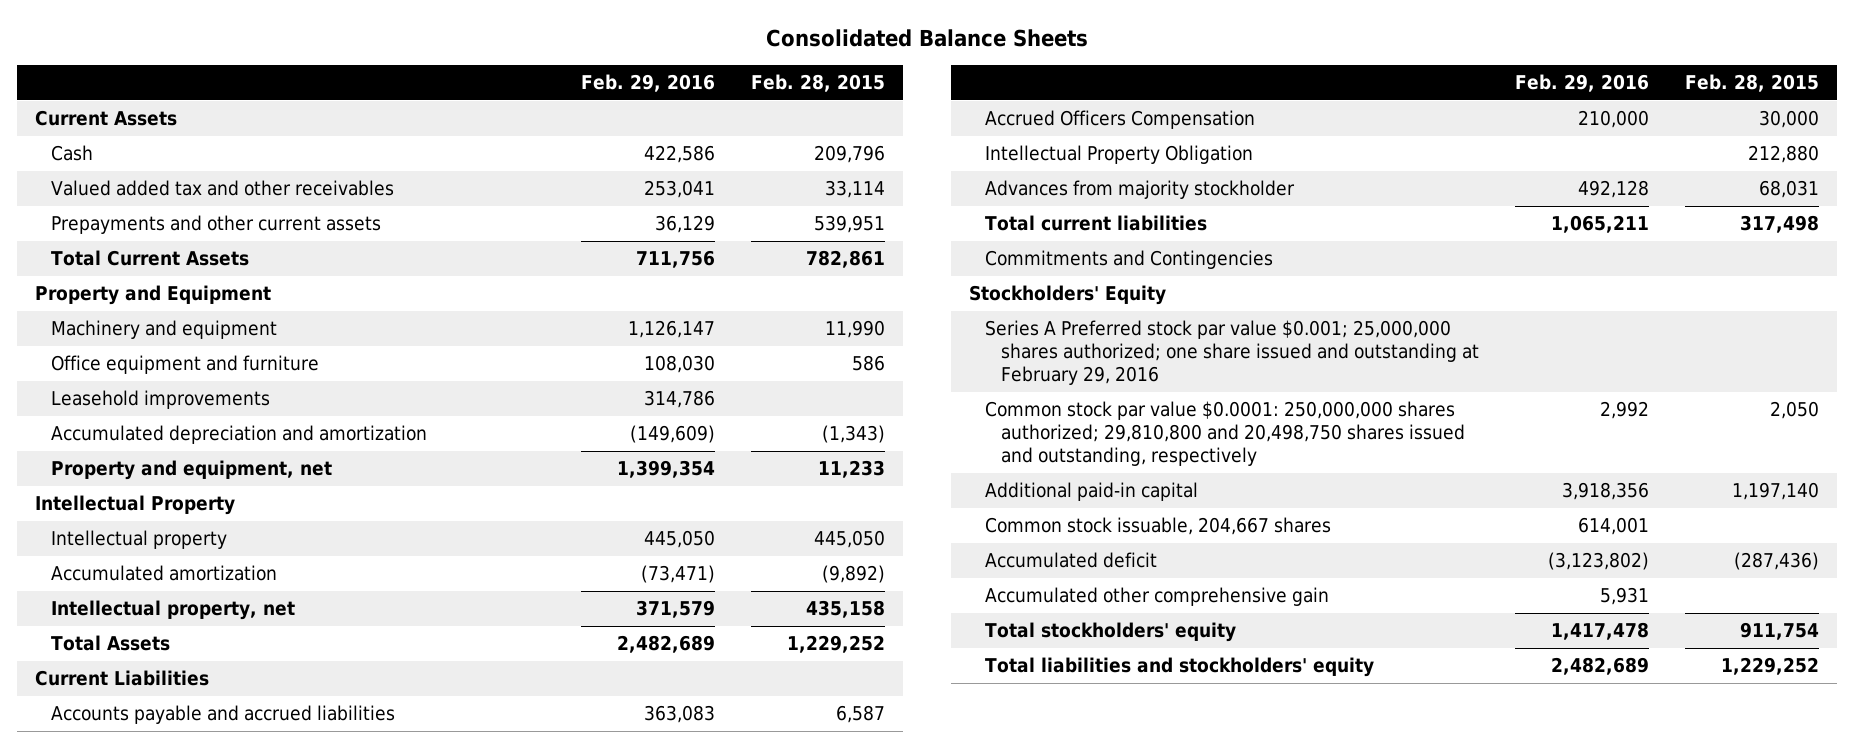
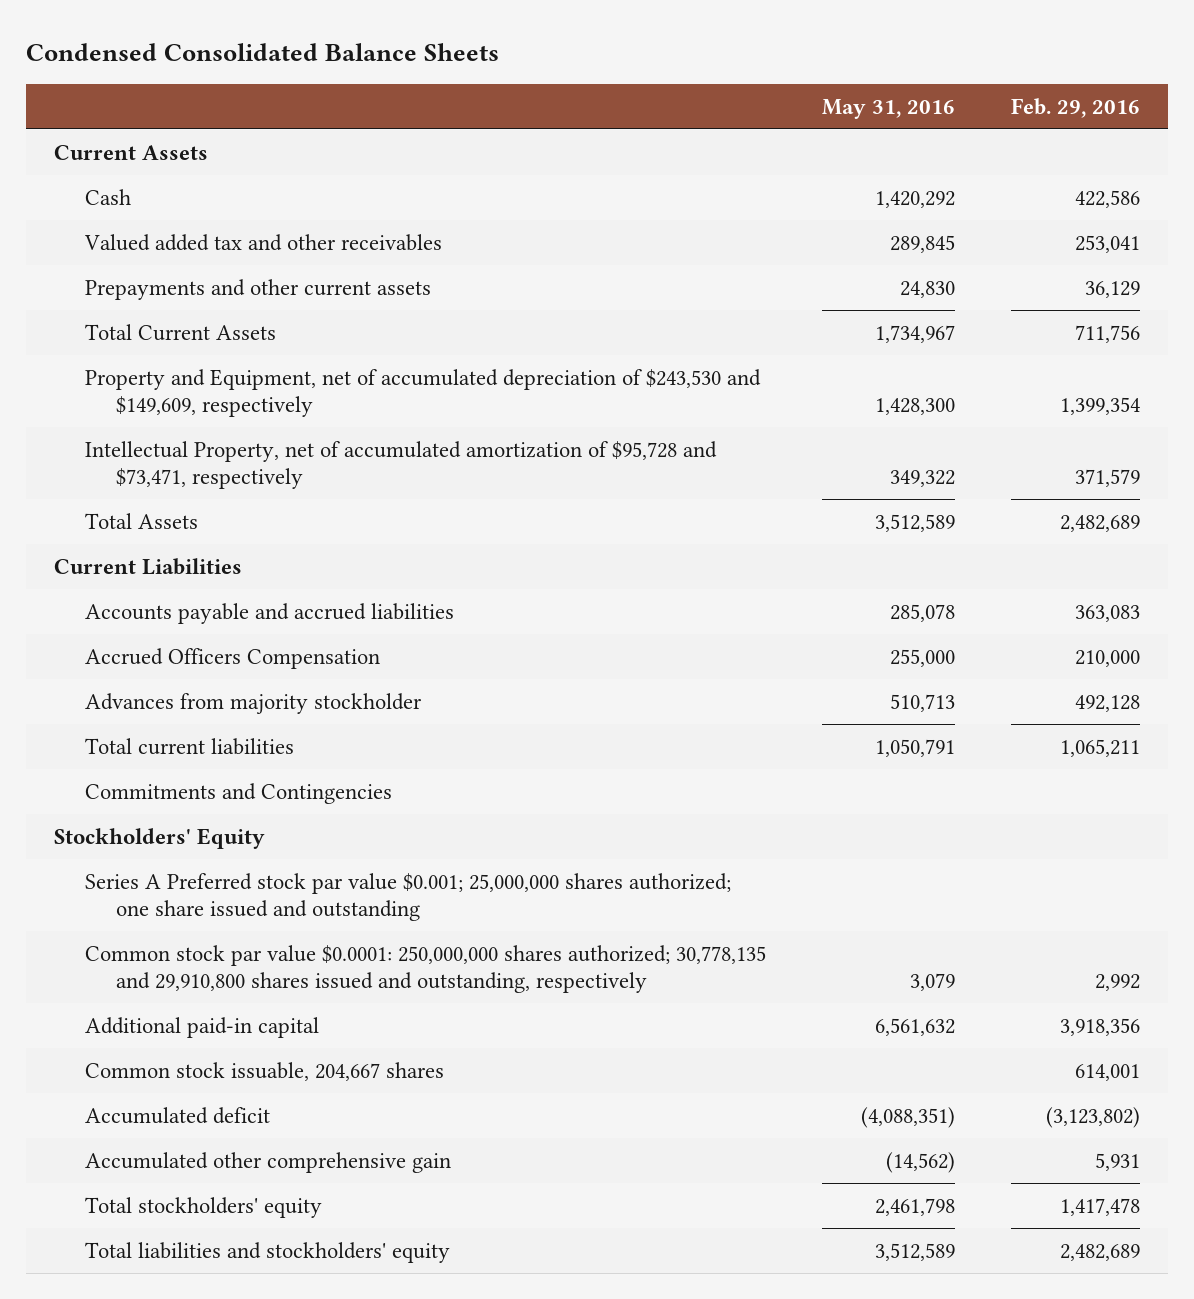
[766,29,1089,48] Consolidated Balance Sheets -> [26,43,500,62] Condensed Consolidated Balance Sheets
[751,74,886,93] Feb. 28, 2015 -> none
none -> [822,98,956,119] May 31, 2016
[34,285,271,306] Property and Equipment -> none
[50,320,277,340] Machinery and equipment -> none
[50,355,319,375] Office equipment and furniture -> none
[50,390,270,410] Leasehold improvements -> none
[50,425,427,445] Accumulated depreciation and amortization -> none
[34,495,235,516] Intellectual Property -> none
[50,530,227,550] Intellectual property -> none
[50,565,277,582] Accumulated amortization -> none
[50,460,332,481] Property and equipment, net -> [85,368,762,418] Property and Equipment, net of accumulated depreciation of $243,530 and $149,609, respectively
[50,600,295,621] Intellectual property, net -> [85,440,718,490] Intellectual Property, net of accumulated amortization of $95,728 and $73,471, respectively
[984,145,1253,165] Intellectual Property Obligation -> none
[984,320,1480,386] Series A Preferred stock par value $0.001; 25,000,000 shares authorized; one share issued and outstanding at February 29, 2016 -> [85,872,732,922] Series A Preferred stock par value $0.001; 25,000,000 shares authorized; one share issued and outstanding
[984,401,1466,467] Common stock par value $0.0001: 250,000,000 shares authorized; 29,810,800 and 20,498,750 shares issued and outstanding, respectively -> [85,944,767,994] Common stock par value $0.0001: 250,000,000 shares authorized; 30,778,135 and 29,910,800 shares issued and outstanding, respectively

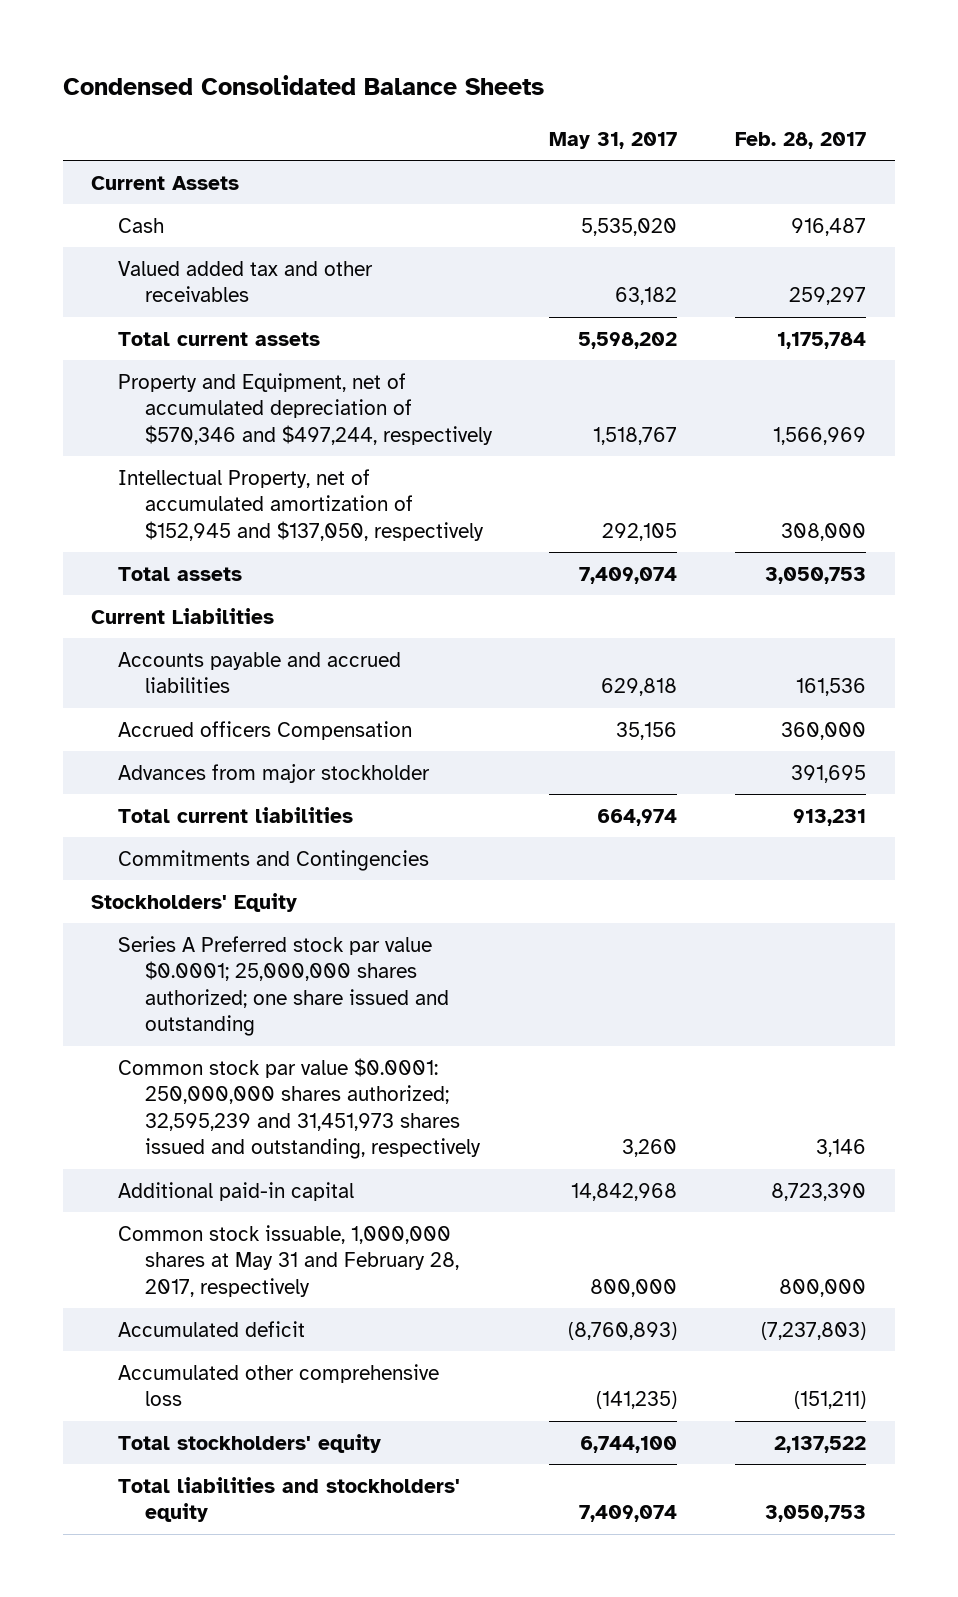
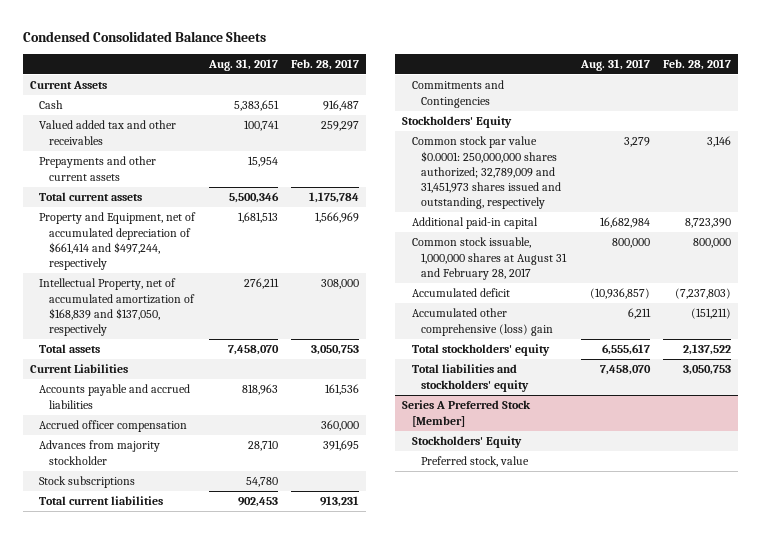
[549,131,678,149] May 31, 2017 -> none
none -> [207,58,278,71] Aug. 31, 2017
none -> [39,156,157,181] Prepayments and other current assets
[117,372,493,445] Property and Equipment, net of accumulated depreciation of $570,346 and $497,244, respectively -> [39,212,197,270] Property and Equipment, net of accumulated depreciation of $661,414 and $497,244, respectively
[117,468,484,541] Intellectual Property, net of accumulated amortization of $152,945 and $137,050, respectively -> [39,278,196,336] Intellectual Property, net of accumulated amortization of $168,839 and $137,050, respectively
[117,720,412,740] Accrued officers Compensation -> [39,420,188,433] Accrued officer compensation
[117,763,430,783] Advances from major stockholder -> [39,440,161,465] Advances from majority stockholder
none -> [39,476,136,489] Stock subscriptions
[117,935,449,1037] Series A Preferred stock par value $0.0001; 25,000,000 shares authorized; one share issued and outstanding -> none
[117,1057,481,1160] Common stock par value $0.0001: 250,000,000 shares authorized; 32,595,239 and 31,451,973 shares issued and outstanding, respectively -> [411,136,562,210] Common stock par value $0.0001: 250,000,000 shares authorized; 32,789,009 and 31,451,973 shares issued and outstanding, respectively
[117,1224,459,1297] Common stock issuable, 1,000,000 shares at May 31 and February 28, 2017, respectively -> [411,237,568,280] Common stock issuable, 1,000,000 shares at August 31 and February 28, 2017
[117,1363,439,1407] Accumulated other comprehensive loss -> [411,308,554,336] Accumulated other comprehensive (loss) gain
none -> [402,400,532,427] Series A Preferred Stock [Member]
none -> [411,436,522,449] Stockholders' Equity
none -> [421,456,530,468] Preferred stock, value

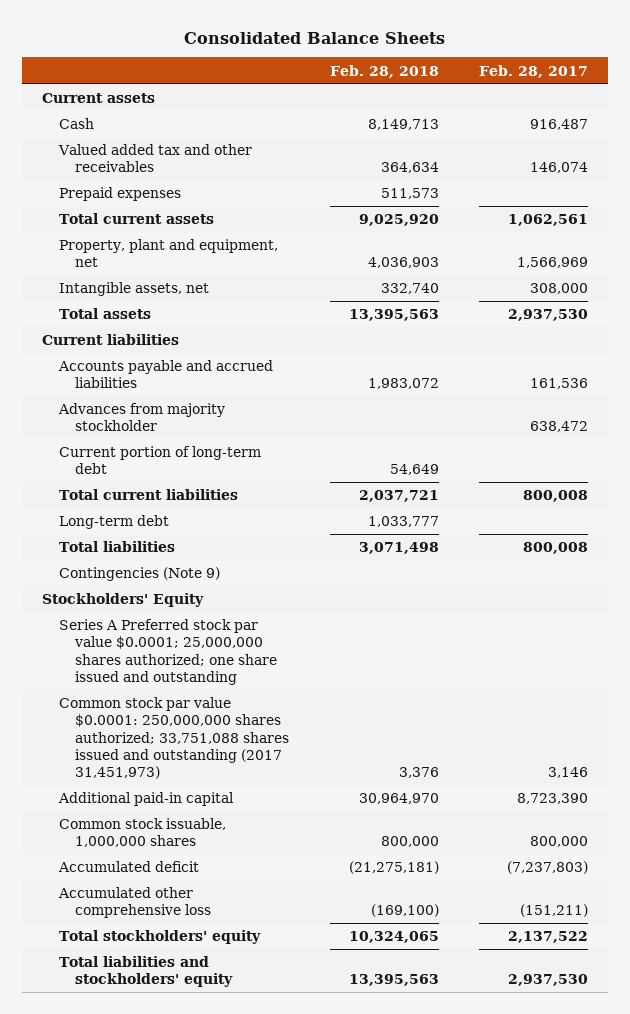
[23,30,267,42] Condensed Consolidated Balance Sheets -> [183,31,445,44] Consolidated Balance Sheets
[207,58,278,71] Aug. 31, 2017 -> none
none -> [329,64,439,78] Feb. 28, 2018
[29,81,107,90] Current Assets -> [41,93,155,104] Current assets
[320,121,359,132] 259,297 -> [529,162,588,174] 146,074
[39,156,157,181] Prepayments and other current assets -> [58,187,181,202] Prepaid expenses
[308,192,359,204] 1,175,784 -> [507,214,588,227] 1,062,561
[39,212,197,270] Property and Equipment, net of accumulated depreciation of $661,414 and $497,244, respectively -> [58,239,278,268] Property, plant and equipment, net
[39,278,196,336] Intellectual Property, net of accumulated amortization of $168,839 and $137,050, respectively -> [58,282,209,297] Intangible assets, net
[310,345,359,356] 3,050,753 -> [507,309,588,322] 2,937,530
[29,364,128,374] Current Liabilities -> [41,334,179,346] Current liabilities
[39,420,188,433] Accrued officer compensation -> none
[39,476,136,489] Stock subscriptions -> none
[322,440,359,452] 391,695 -> [529,421,588,433] 638,472
none -> [58,446,261,475] Current portion of long-term debt
[319,496,359,508] 913,231 -> [522,490,588,503] 800,008
none -> [58,515,169,530] Long-term debt
none -> [58,541,175,553] Total liabilities
[411,80,504,108] Commitments and Contingencies -> [58,567,220,582] Contingencies (Note 9)
none -> [58,619,278,685] Series A Preferred stock par value $0.0001; 25,000,000 shares authorized; one share issued and outstanding
[411,136,562,210] Common stock par value $0.0001: 250,000,000 shares authorized; 32,789,009 and 31,451,973 shares issued and outstanding, respectively -> [58,697,290,780] Common stock par value $0.0001: 250,000,000 shares authorized; 33,751,088 shares issued and outstanding (2017 31,451,973)
[411,237,568,280] Common stock issuable, 1,000,000 shares at August 31 and February 28, 2017 -> [58,818,226,848] Common stock issuable, 1,000,000 shares
[411,308,554,336] Accumulated other comprehensive (loss) gain -> [57,887,212,919] Accumulated other comprehensive loss
[402,400,532,427] Series A Preferred Stock [Member] -> none
[411,436,522,449] Stockholders' Equity -> none
[421,456,530,468] Preferred stock, value -> none
[683,365,732,376] 3,050,753 -> [507,974,588,987] 2,937,530

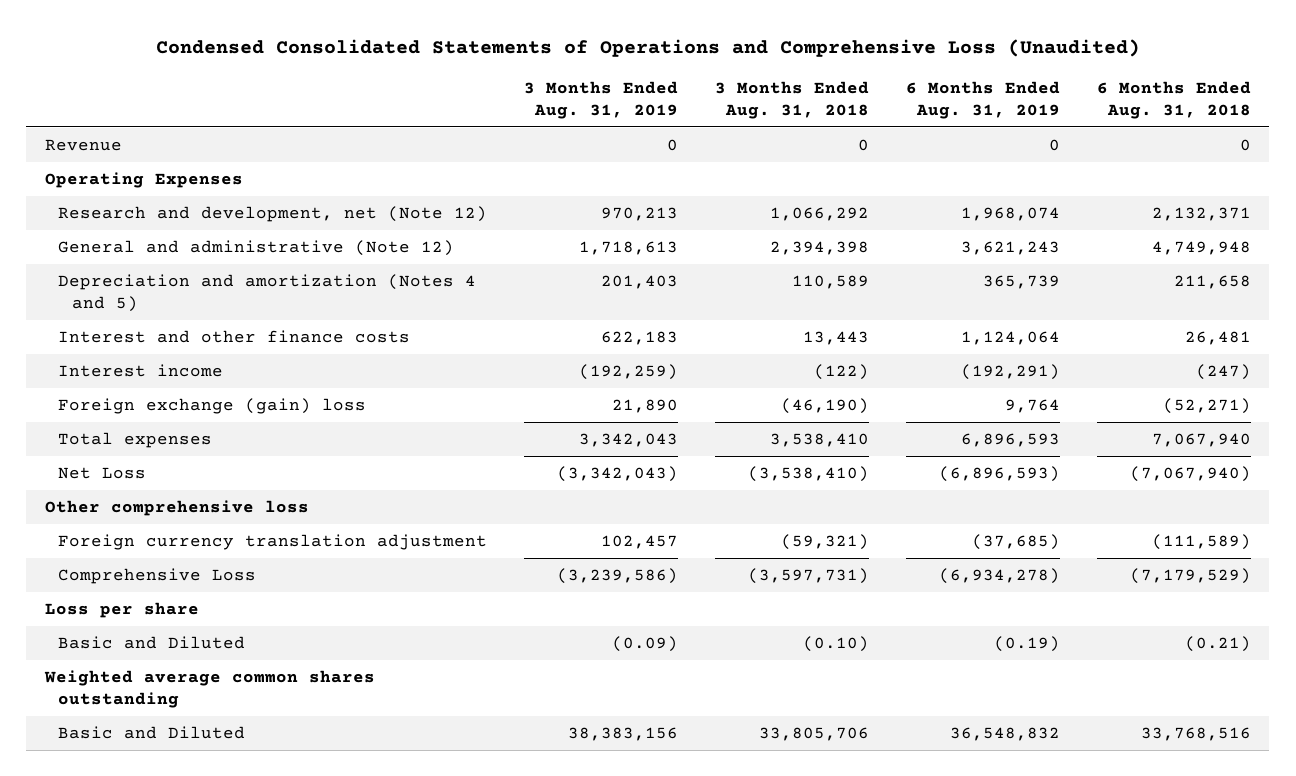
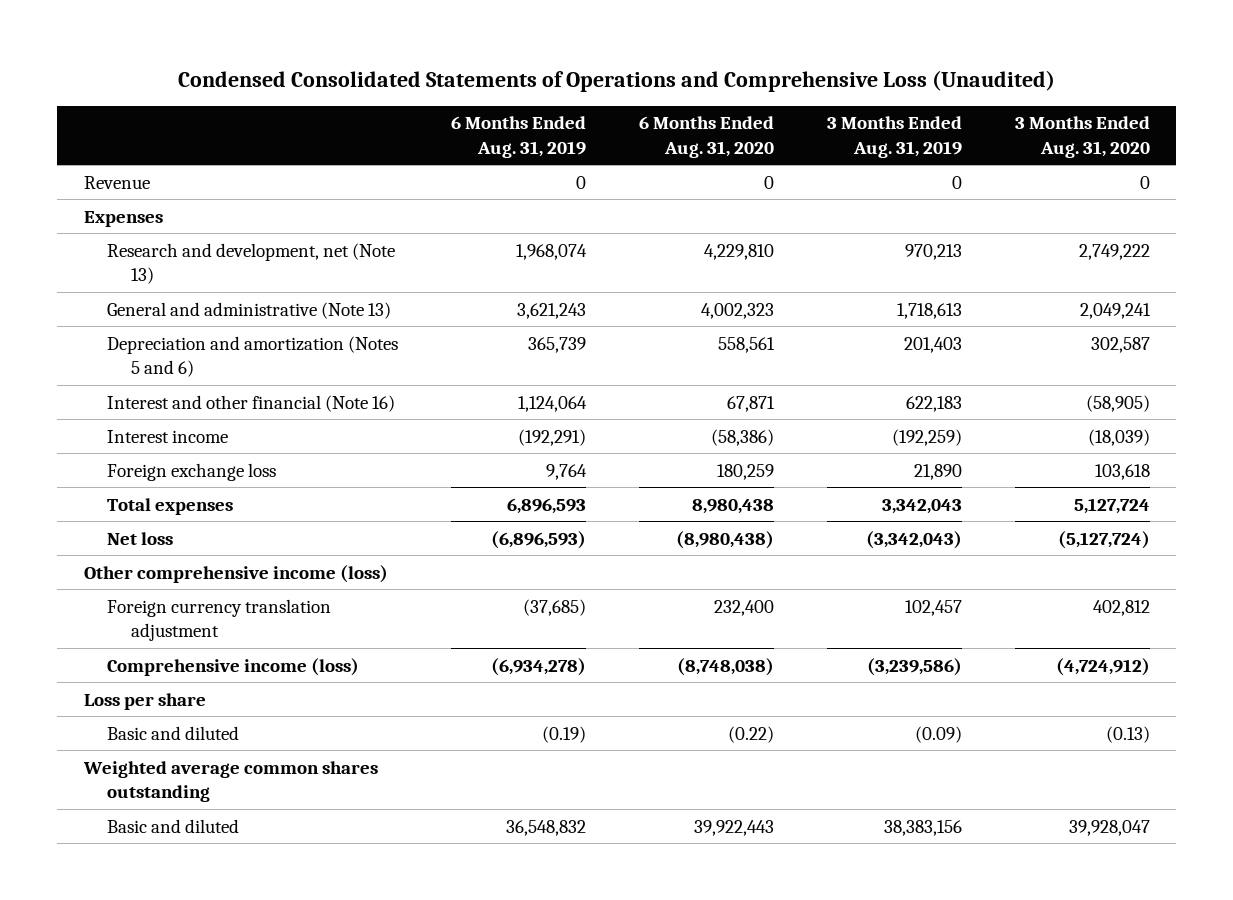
[715,81,870,119] 3 Months Ended Aug. 31, 2018 -> none
[1096,81,1251,119] 6 Months Ended Aug. 31, 2018 -> none
none -> [639,116,775,158] 6 Months Ended Aug. 31, 2020
none -> [1014,116,1150,158] 3 Months Ended Aug. 31, 2020
[44,172,243,189] Operating Expenses -> [83,210,163,227] Expenses
[58,206,488,223] Research and development, net (Note 12) -> [107,242,396,284] Research and development, net (Note 13)
[58,240,455,257] General and administrative (Note 12) -> [107,301,392,319] General and administrative (Note 13)
[58,274,477,312] Depreciation and amortization (Notes 4 and 5) -> [107,335,399,377] Depreciation and amortization (Notes 5 and 6)
[58,330,411,344] Interest and other finance costs -> [107,394,396,412] Interest and other financial (Note 16)
[58,398,367,415] Foreign exchange (gain) loss -> [107,462,277,481] Foreign exchange loss
[58,467,147,480] Net Loss -> [107,531,174,545] Net loss
[44,500,309,517] Other comprehensive loss -> [83,564,388,583] Other comprehensive income (loss)
[58,568,257,585] Comprehensive Loss -> [107,657,360,676] Comprehensive income (loss)
[58,636,246,650] Basic and Diluted -> [107,725,240,740] Basic and diluted
[58,726,246,740] Basic and Diluted -> [107,818,240,833] Basic and diluted

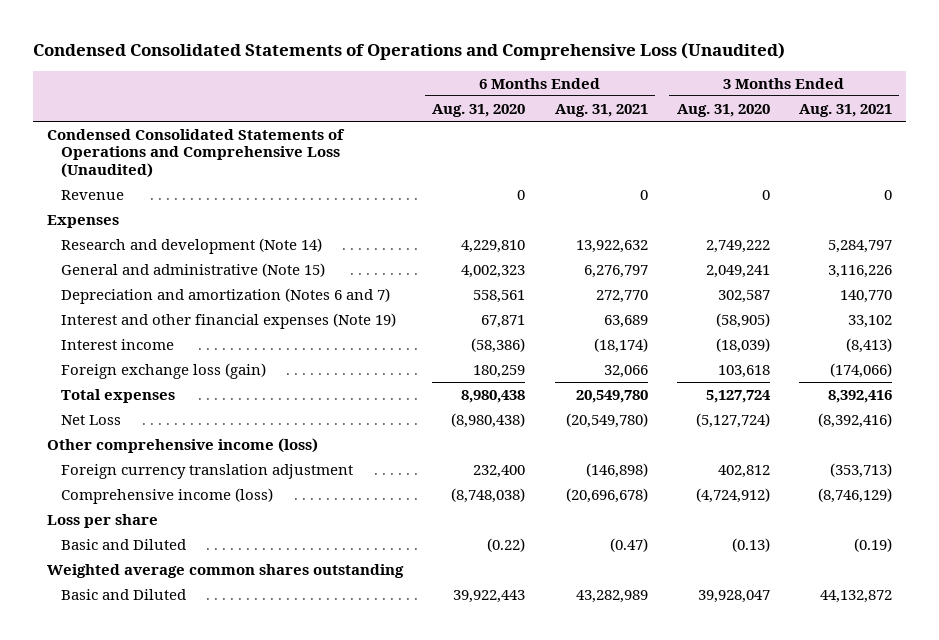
[451,116,587,158] 6 Months Ended Aug. 31, 2019 -> none
[826,116,962,158] 3 Months Ended Aug. 31, 2019 -> none
none -> [554,104,648,118] Aug. 31, 2021
none -> [798,104,892,118] Aug. 31, 2021
none -> [47,129,346,178] Condensed Consolidated Statements of Operations and Comprehensive Loss (Unaudited)
[107,242,396,284] Research and development, net (Note 13) -> [61,238,323,255] Research and development (Note 14)
[107,301,392,319] General and administrative (Note 13) -> [61,263,326,278] General and administrative (Note 15)
[107,335,399,377] Depreciation and amortization (Notes 5 and 6) -> [61,288,391,305] Depreciation and amortization (Notes 6 and 7)
[107,394,396,412] Interest and other financial (Note 16) -> [61,313,397,330] Interest and other financial expenses (Note 19)
[107,462,277,481] Foreign exchange loss -> [61,363,267,380] Foreign exchange loss (gain)
[107,531,174,545] Net loss -> [61,415,122,426] Net Loss
[107,725,240,740] Basic and diluted -> [61,539,187,551] Basic and Diluted
[107,818,240,833] Basic and diluted -> [61,589,187,601] Basic and Diluted

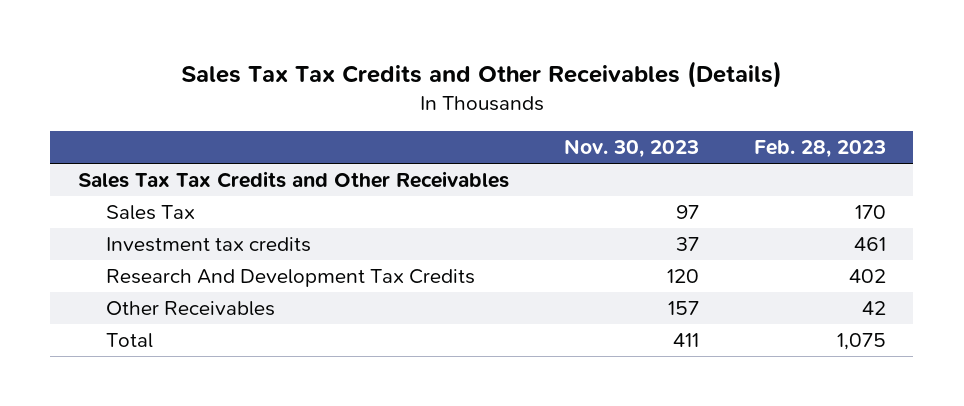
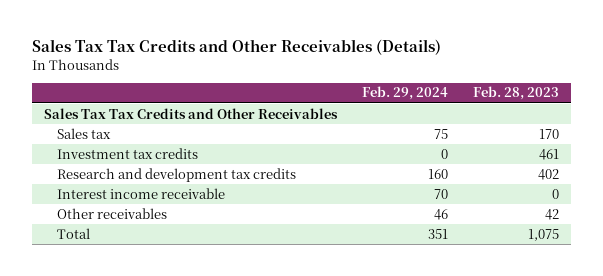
[563,139,699,159] Nov. 30, 2023 -> none
none -> [361,86,448,101] Feb. 29, 2024
[105,204,195,220] Sales Tax -> [56,127,111,139] Sales tax
[105,268,475,287] Research And Development Tax Credits -> [56,167,296,182] Research and development tax credits
none -> [56,187,225,199] Interest income receivable
[105,300,275,316] Other Receivables -> [56,207,167,219] Other receivables

